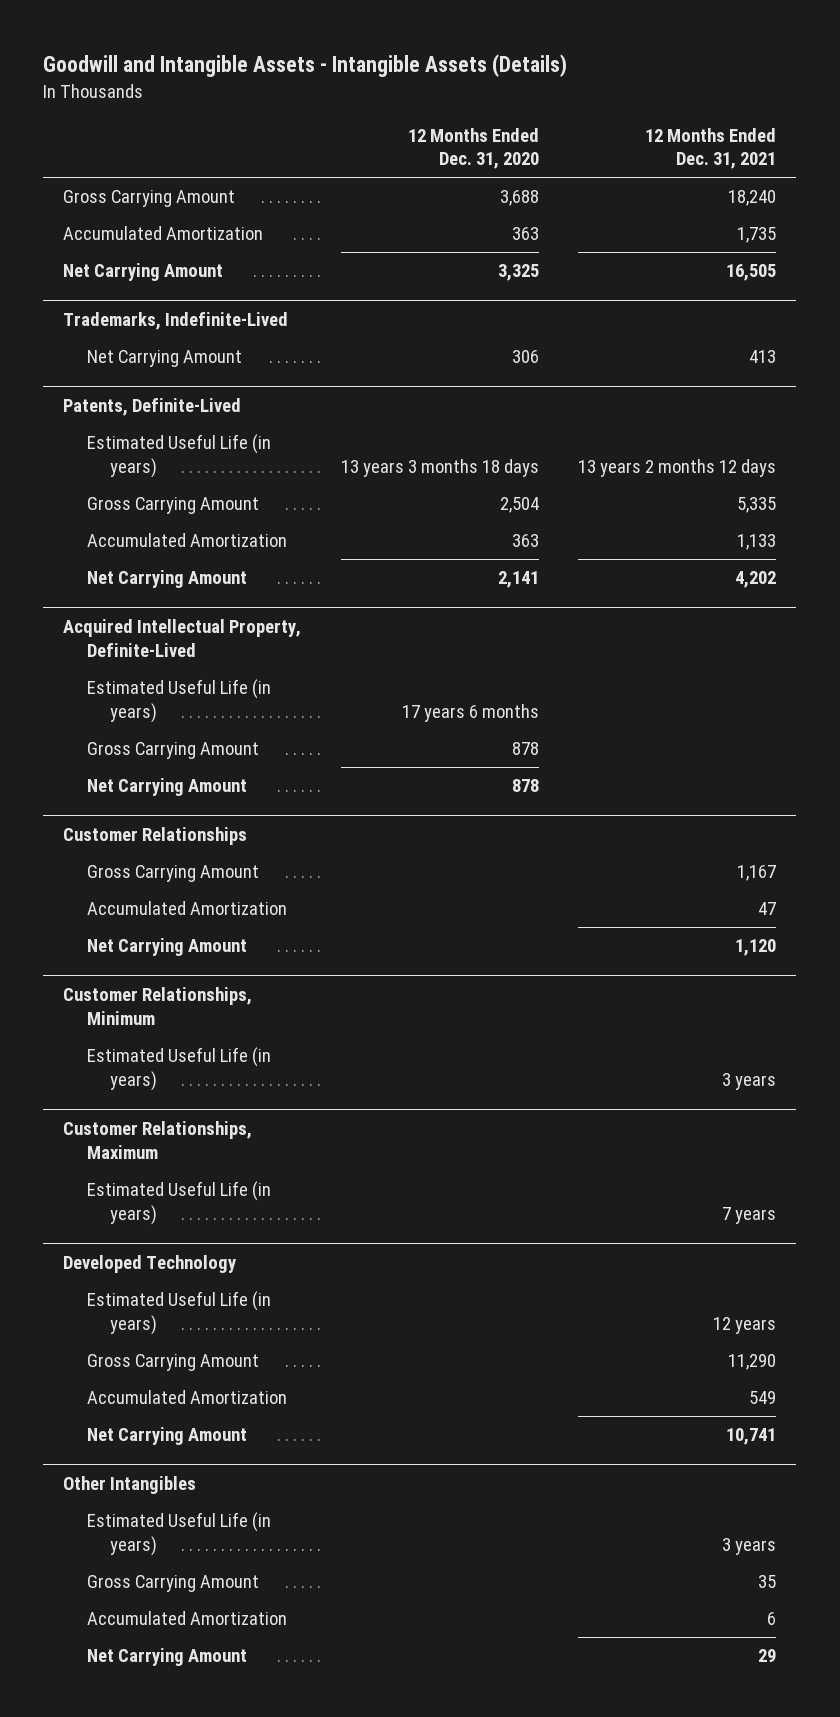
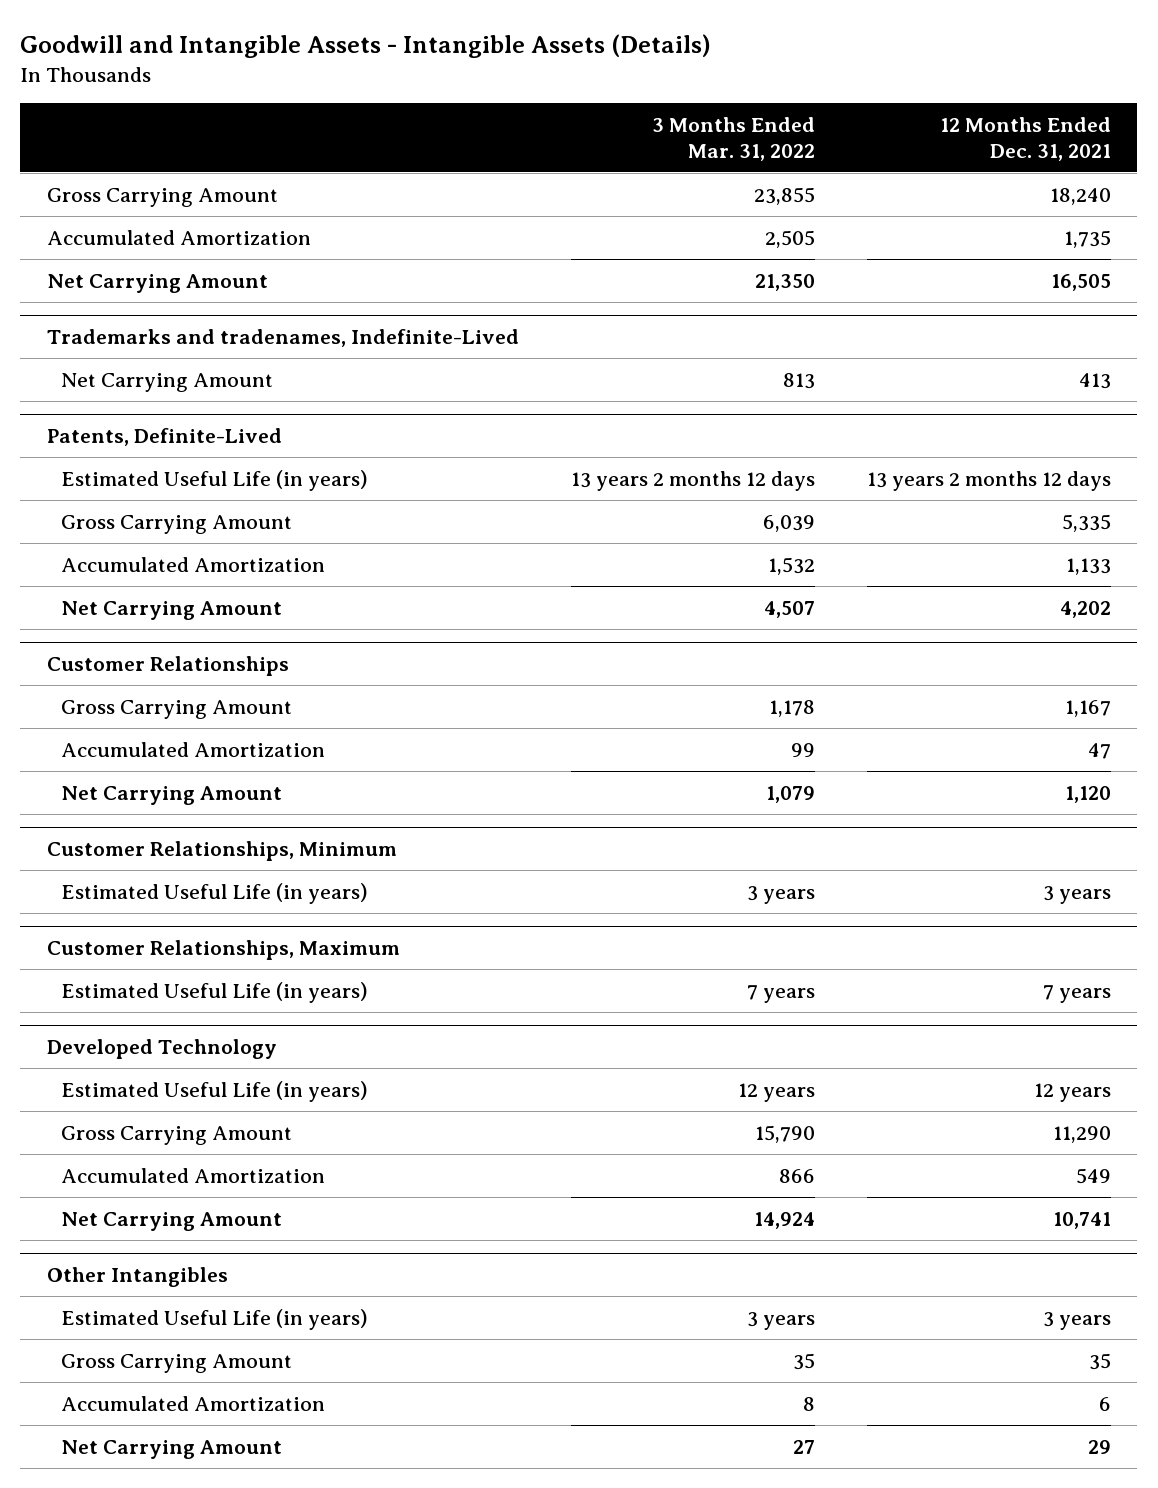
[407,127,539,170] 12 Months Ended Dec. 31, 2020 -> none
none -> [651,116,815,161] 3 Months Ended Mar. 31, 2022
[63,312,289,331] Trademarks, Indefinite-Lived -> [46,328,519,347] Trademarks and tradenames, Indefinite-Lived
[63,619,302,658] Acquired Intellectual Property, Definite-Lived -> none
[86,679,271,724] Estimated Useful Life (in years) -> none
[86,742,259,760] Gross Carrying Amount -> none
[86,778,247,797] Net Carrying Amount -> none

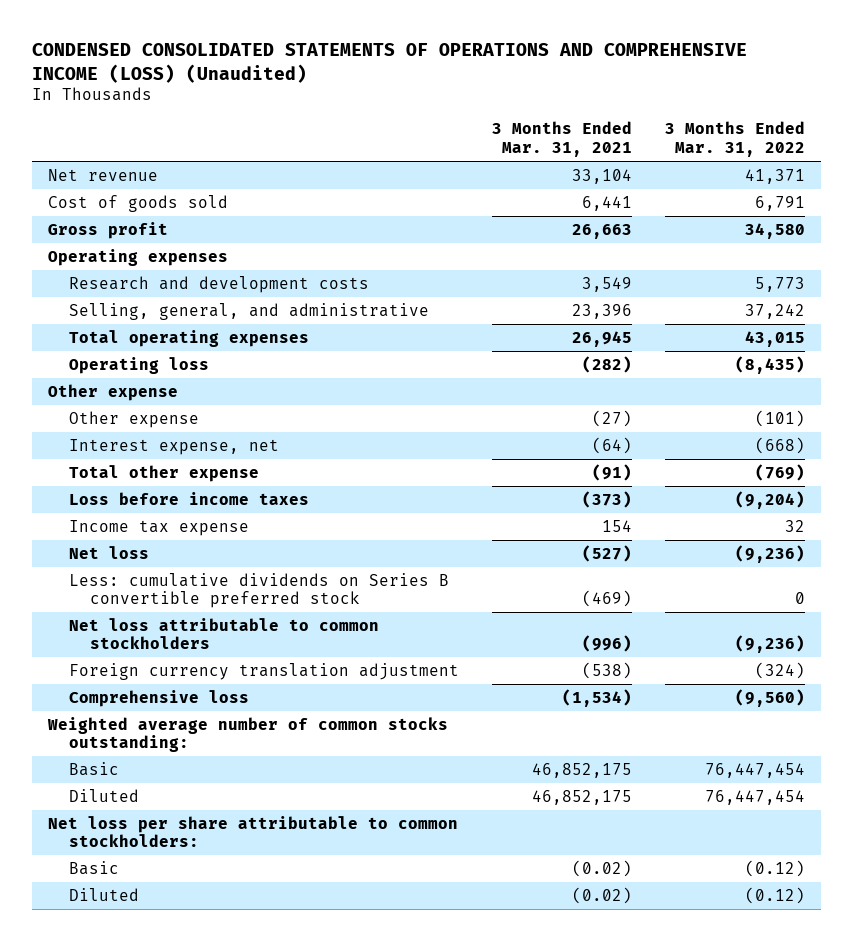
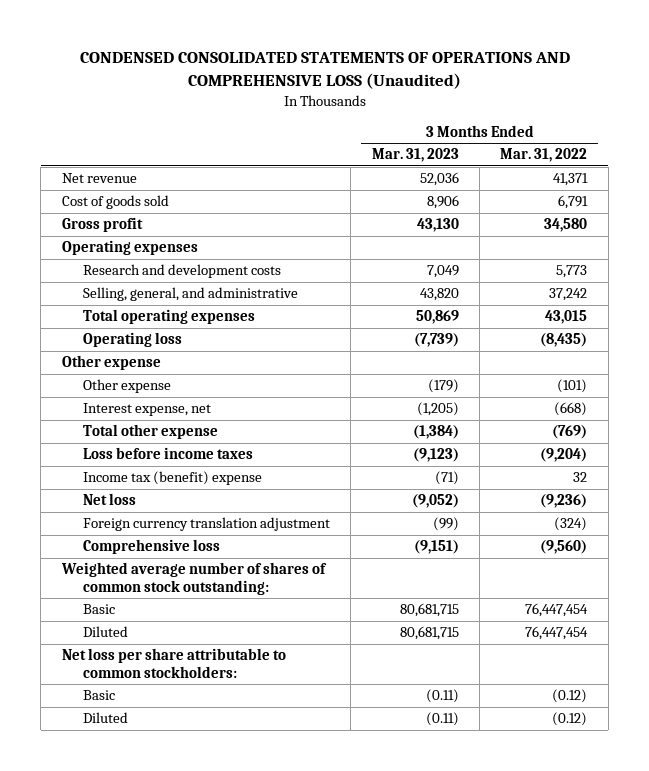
[32,42,748,83] CONDENSED CONSOLIDATED STATEMENTS OF OPERATIONS AND COMPREHENSIVE INCOME (LOSS) (Unaudited) -> [79,52,570,90] CONDENSED CONSOLIDATED STATEMENTS OF OPERATIONS AND COMPREHENSIVE LOSS (Unaudited)
[491,121,632,157] 3 Months Ended Mar. 31, 2021 -> none
none -> [371,148,459,163] Mar. 31, 2023
[69,519,250,536] Income tax expense -> [82,471,262,486] Income tax (benefit) expense
[69,572,450,609] Less: cumulative dividends on Series B convertible preferred stock -> none
[69,617,380,650] Net loss attributable to common stockholders -> none
[47,716,449,753] Weighted average number of common stocks outstanding: -> [60,562,327,595] Weighted average number of shares of common stock outstanding:

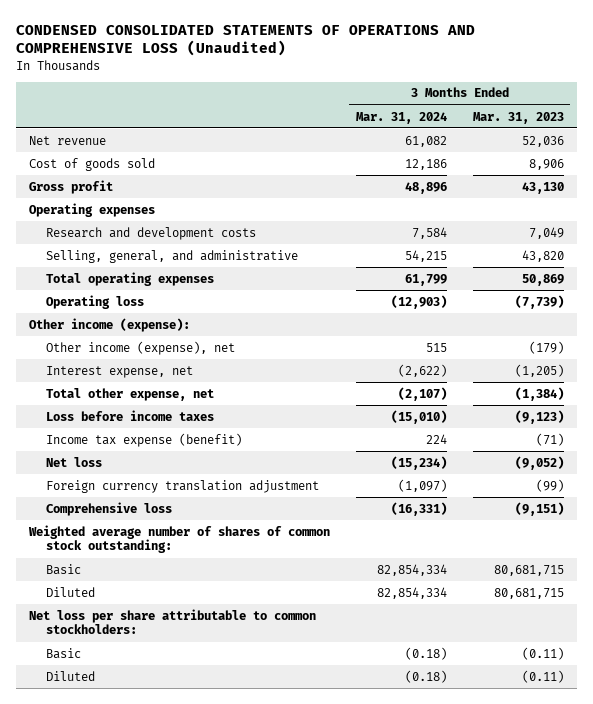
[500,148,588,163] Mar. 31, 2022 -> none
none -> [355,111,447,124] Mar. 31, 2024
[61,355,161,371] Other expense -> [28,317,190,332] Other income (expense):
[82,379,171,394] Other expense -> [46,340,236,355] Other income (expense), net
[82,424,218,440] Total other expense -> [46,387,215,401] Total other expense, net
[82,471,262,486] Income tax (benefit) expense -> [46,432,243,447] Income tax expense (benefit)

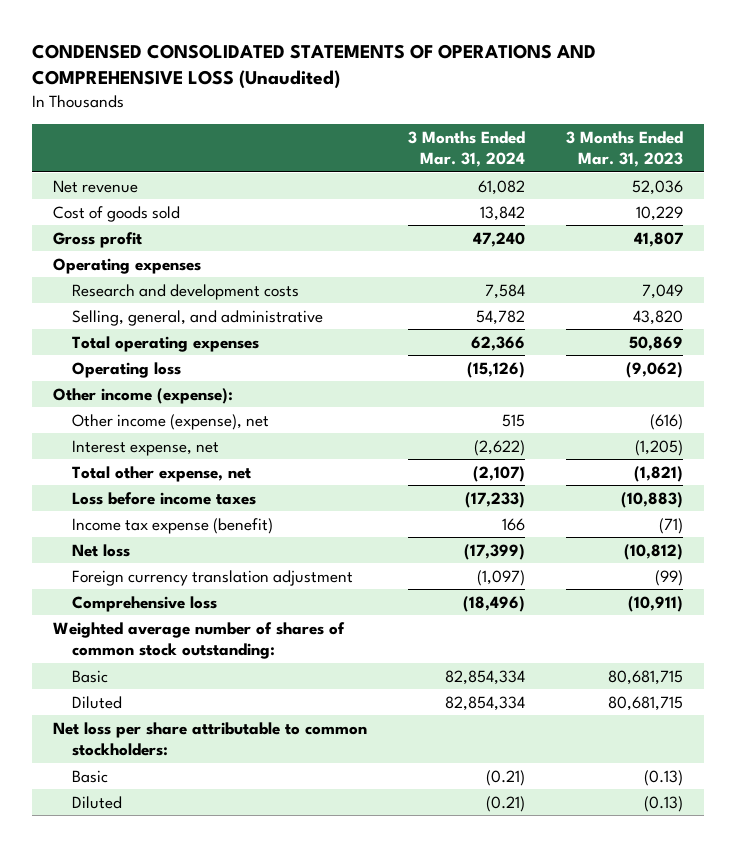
[404,158,447,170] 12,186 -> [480,205,526,221] 13,842
[528,158,564,170] 8,906 -> [636,205,684,221] 10,229
[404,181,447,194] 48,896 -> [473,231,526,247] 47,240
[521,181,564,194] 43,130 -> [634,231,684,247] 41,807
[404,249,447,262] 54,215 -> [476,309,526,325] 54,782
[404,273,447,286] 61,799 -> [471,335,526,351] 62,366
[390,294,447,309] (12,903) -> [467,361,526,378] (15,126)
[514,294,564,309] (7,739) -> [626,361,684,378] (9,062)
[528,340,564,354] (179) -> [650,413,684,430] (616)
[514,386,564,401] (1,384) -> [634,465,684,482] (1,821)
[390,409,447,424] (15,010) -> [465,491,526,508] (17,233)
[514,409,564,424] (9,123) -> [621,491,684,508] (10,883)
[425,433,447,444] 224 -> [502,517,526,531] 166
[390,455,447,470] (15,234) -> [464,543,526,560] (17,399)
[514,455,564,470] (9,052) -> [624,543,684,560] (10,812)
[390,501,447,516] (16,331) -> [463,595,526,612] (18,496)
[514,501,564,516] (9,151) -> [628,595,684,612] (10,911)
[404,646,447,660] (0.18) -> [486,769,526,786] (0.21)
[521,646,564,660] (0.11) -> [644,769,684,786] (0.13)
[404,669,447,683] (0.18) -> [486,795,526,812] (0.21)
[521,669,564,683] (0.11) -> [644,795,684,812] (0.13)

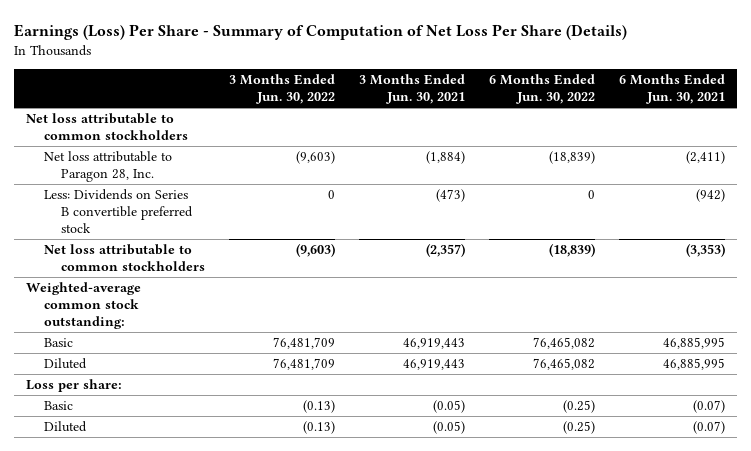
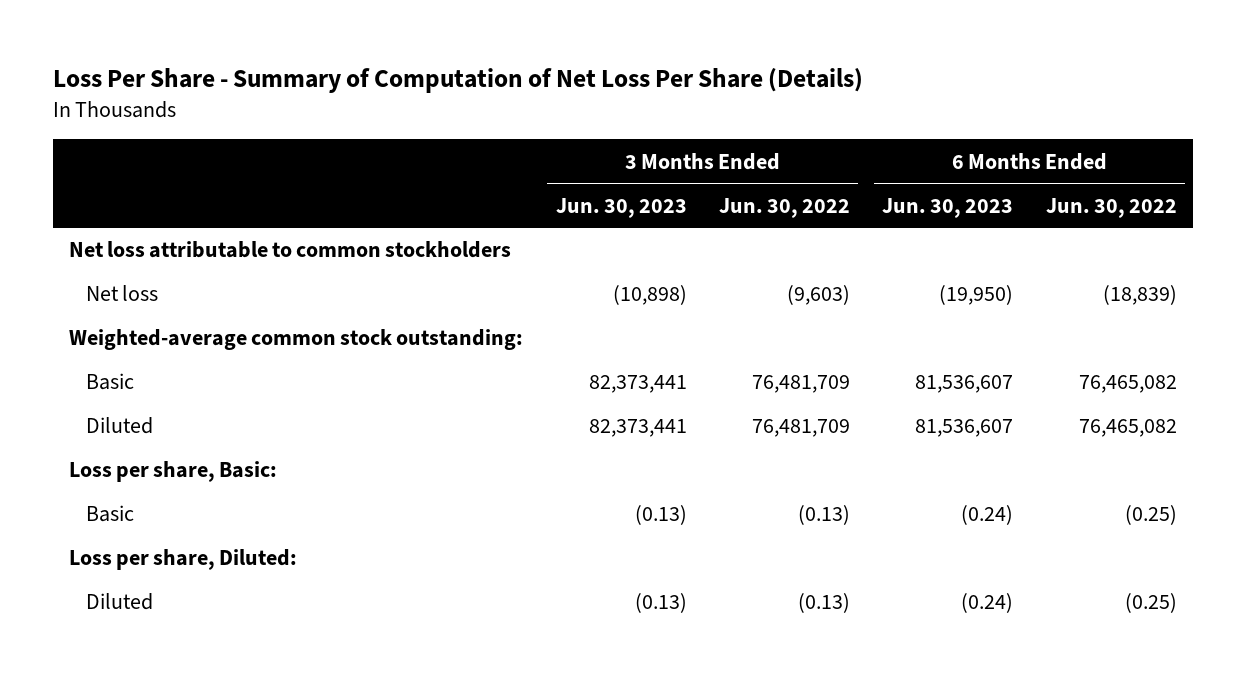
[14,23,628,40] Earnings (Loss) Per Share - Summary of Computation of Net Loss Per Share (Details) -> [52,68,863,94] Loss Per Share - Summary of Computation of Net Loss Per Share (Details)
[358,73,465,105] 3 Months Ended Jun. 30, 2021 -> none
[618,73,725,105] 6 Months Ended Jun. 30, 2021 -> none
none -> [555,197,687,218] Jun. 30, 2023
none -> [882,197,1014,218] Jun. 30, 2023
[43,189,193,234] Less: Dividends on Series B convertible preferred stock -> none
[43,244,205,272] Net loss attributable to common stockholders -> none
[43,151,172,183] Net loss attributable to Paragon 28, Inc. -> [85,285,158,302] Net loss
[26,379,123,393] Loss per share: -> [69,461,278,483] Loss per share, Basic:
none -> [69,549,298,571] Loss per share, Diluted:

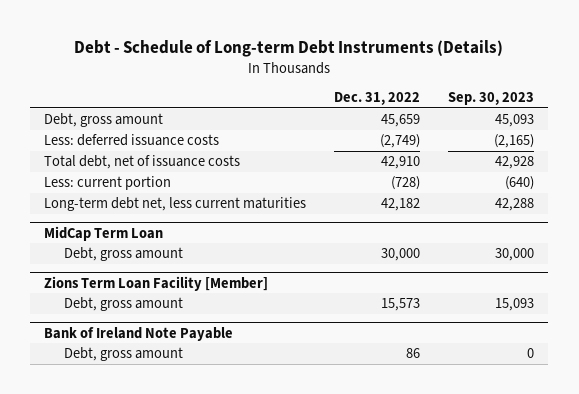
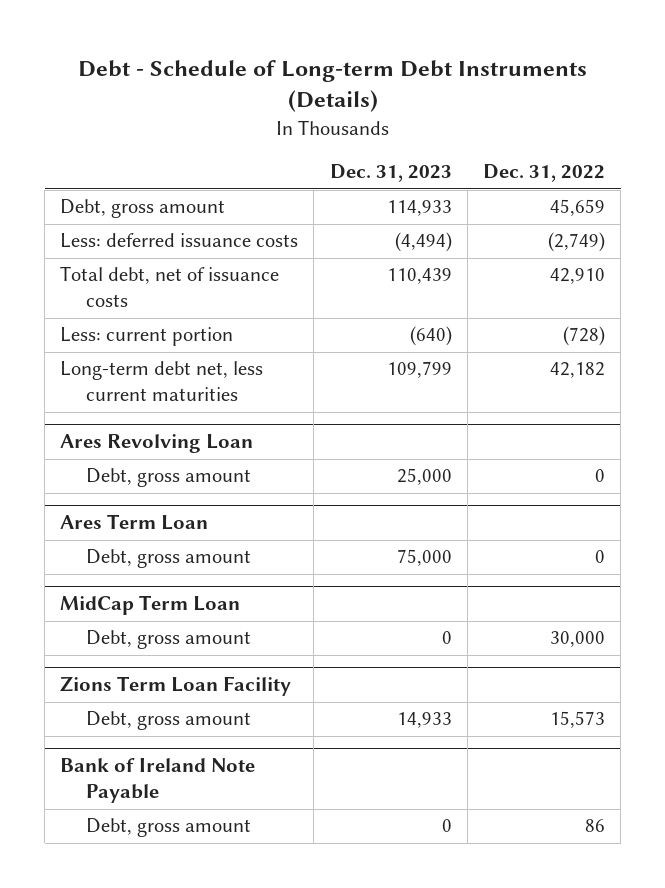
[448,92,535,106] Sep. 30, 2023 -> none
none -> [329,164,452,183] Dec. 31, 2023
none -> [60,434,254,454] Ares Revolving Loan
none -> [85,468,251,488] Debt, gross amount
none -> [60,514,209,531] Ares Term Loan
none -> [85,549,251,569] Debt, gross amount
[44,275,269,291] Zions Term Loan Facility [Member] -> [60,676,292,697] Zions Term Loan Facility

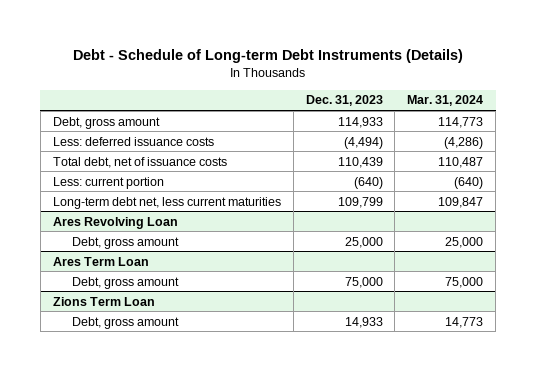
[483,164,606,183] Dec. 31, 2022 -> none
none -> [407,95,484,107] Mar. 31, 2024
[60,595,241,616] MidCap Term Loan -> none
[85,630,251,650] Debt, gross amount -> none
[60,676,292,697] Zions Term Loan Facility -> [52,296,155,306] Zions Term Loan
[60,758,256,804] Bank of Ireland Note Payable -> none
[85,818,251,838] Debt, gross amount -> none

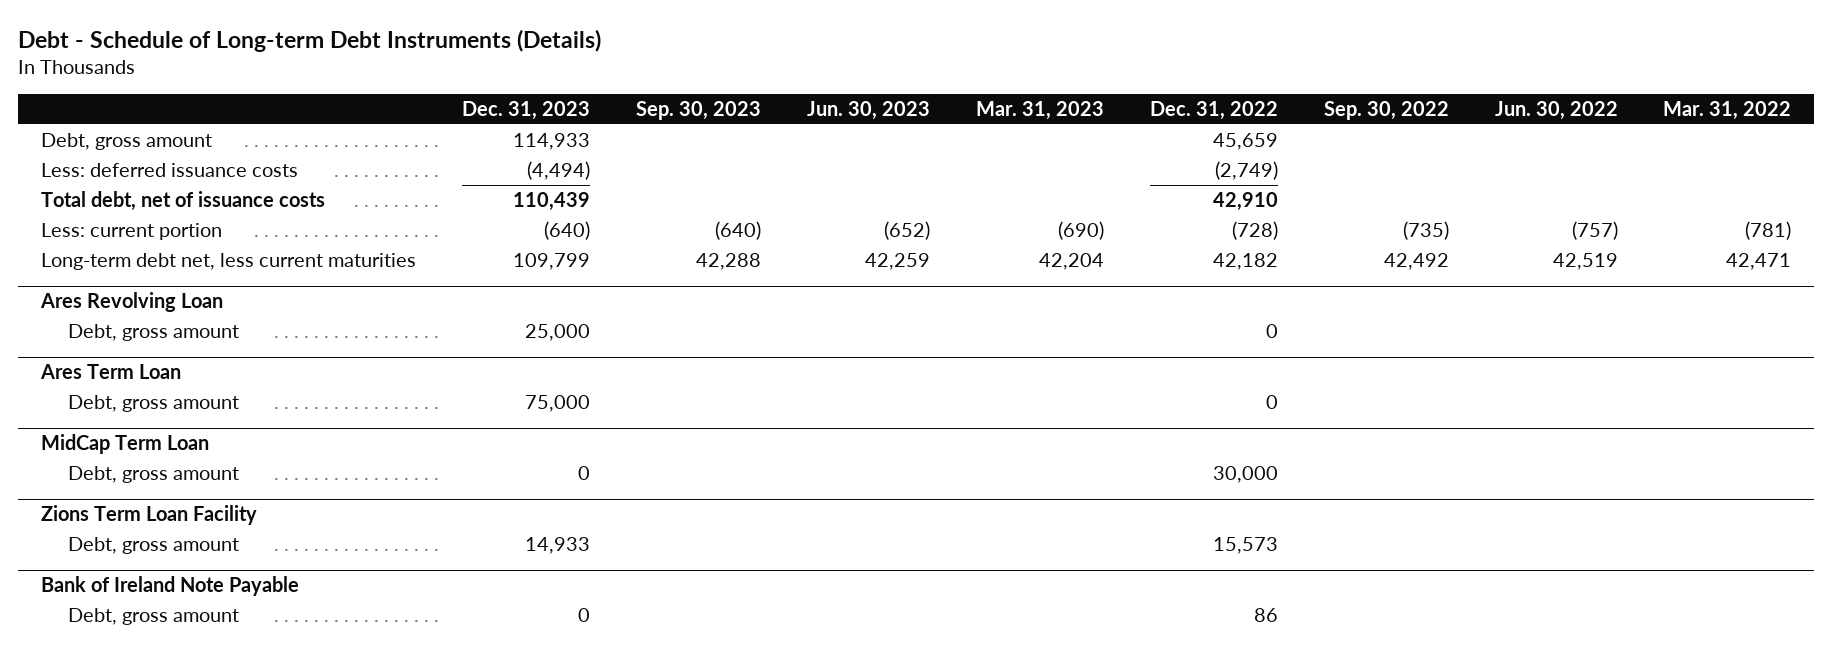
[407,95,484,107] Mar. 31, 2024 -> none
none -> [635,100,761,120] Sep. 30, 2023
none -> [806,100,930,120] Jun. 30, 2023
none -> [975,100,1104,120] Mar. 31, 2023
none -> [1149,100,1278,120] Dec. 31, 2022
none -> [1323,100,1449,120] Sep. 30, 2022
none -> [1494,100,1618,120] Jun. 30, 2022
none -> [1663,100,1792,120] Mar. 31, 2022
none -> [41,434,210,455] MidCap Term Loan
none -> [67,465,239,483] Debt, gross amount
[52,296,155,306] Zions Term Loan -> [41,505,258,526] Zions Term Loan Facility
none -> [41,576,300,597] Bank of Ireland Note Payable
none -> [67,607,239,625] Debt, gross amount

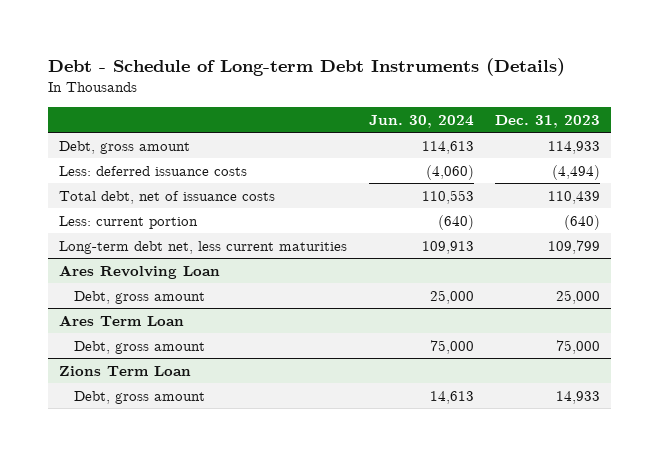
[635,100,761,120] Sep. 30, 2023 -> none
[806,100,930,120] Jun. 30, 2023 -> none
[975,100,1104,120] Mar. 31, 2023 -> none
[1149,100,1278,120] Dec. 31, 2022 -> none
[1323,100,1449,120] Sep. 30, 2022 -> none
[1494,100,1618,120] Jun. 30, 2022 -> none
[1663,100,1792,120] Mar. 31, 2022 -> none
none -> [368,114,474,128] Jun. 30, 2024
[41,434,210,455] MidCap Term Loan -> none
[67,465,239,483] Debt, gross amount -> none
[41,505,258,526] Zions Term Loan Facility -> [59,365,192,376] Zions Term Loan
[41,576,300,597] Bank of Ireland Note Payable -> none
[67,607,239,625] Debt, gross amount -> none

